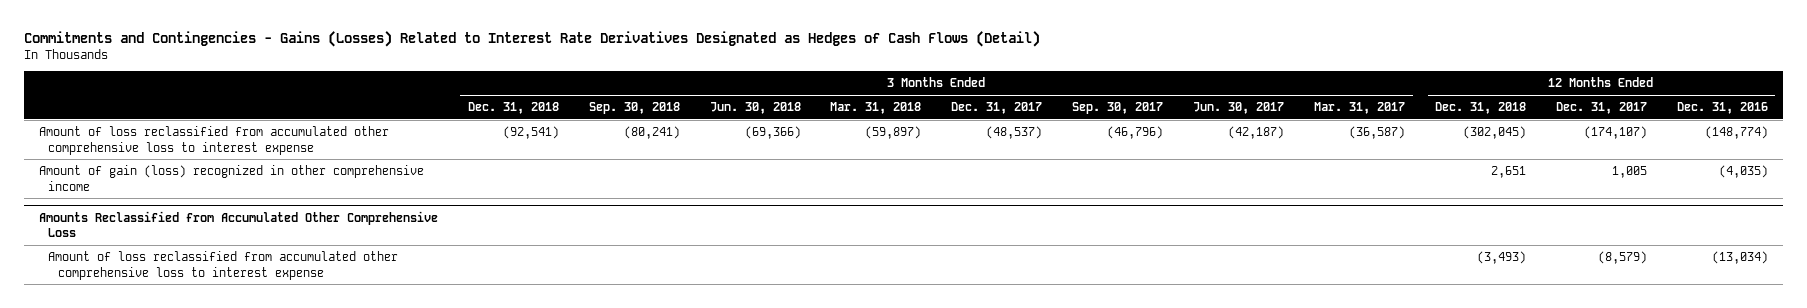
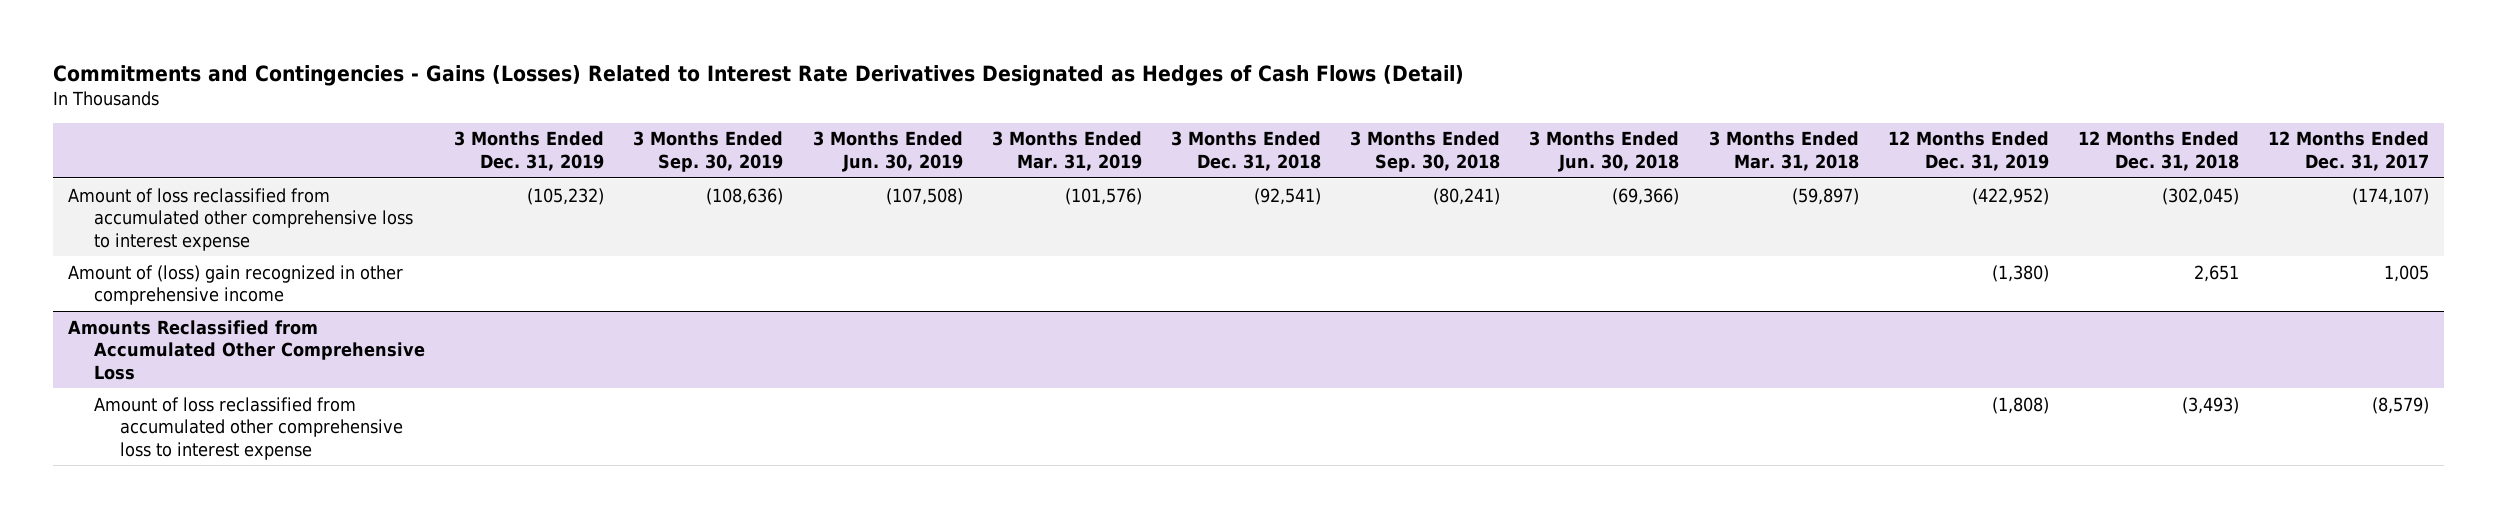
[951,102,1043,115] Dec. 31, 2017 -> none
[1072,102,1164,115] Sep. 30, 2017 -> none
[1193,102,1285,115] Jun. 30, 2017 -> none
[1314,102,1406,115] Mar. 31, 2017 -> none
[1676,102,1768,115] Dec. 31, 2016 -> none
none -> [454,131,605,171] 3 Months Ended Dec. 31, 2019
none -> [633,131,784,172] 3 Months Ended Sep. 30, 2019
none -> [812,131,963,172] 3 Months Ended Jun. 30, 2019
none -> [991,131,1142,171] 3 Months Ended Mar. 31, 2019
none -> [1887,131,2049,171] 12 Months Ended Dec. 31, 2019
[38,165,424,191] Amount of gain (loss) recognized in other comprehensive income -> [67,264,403,306] Amount of (loss) gain recognized in other comprehensive income

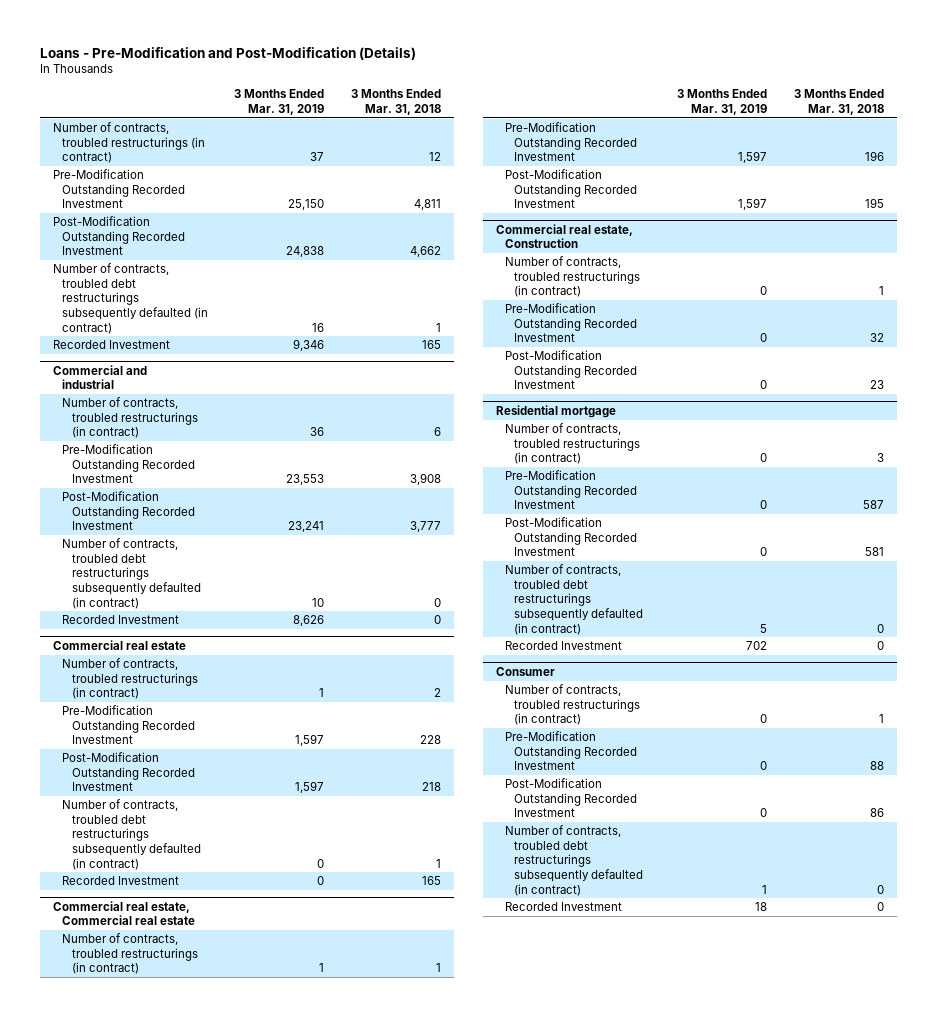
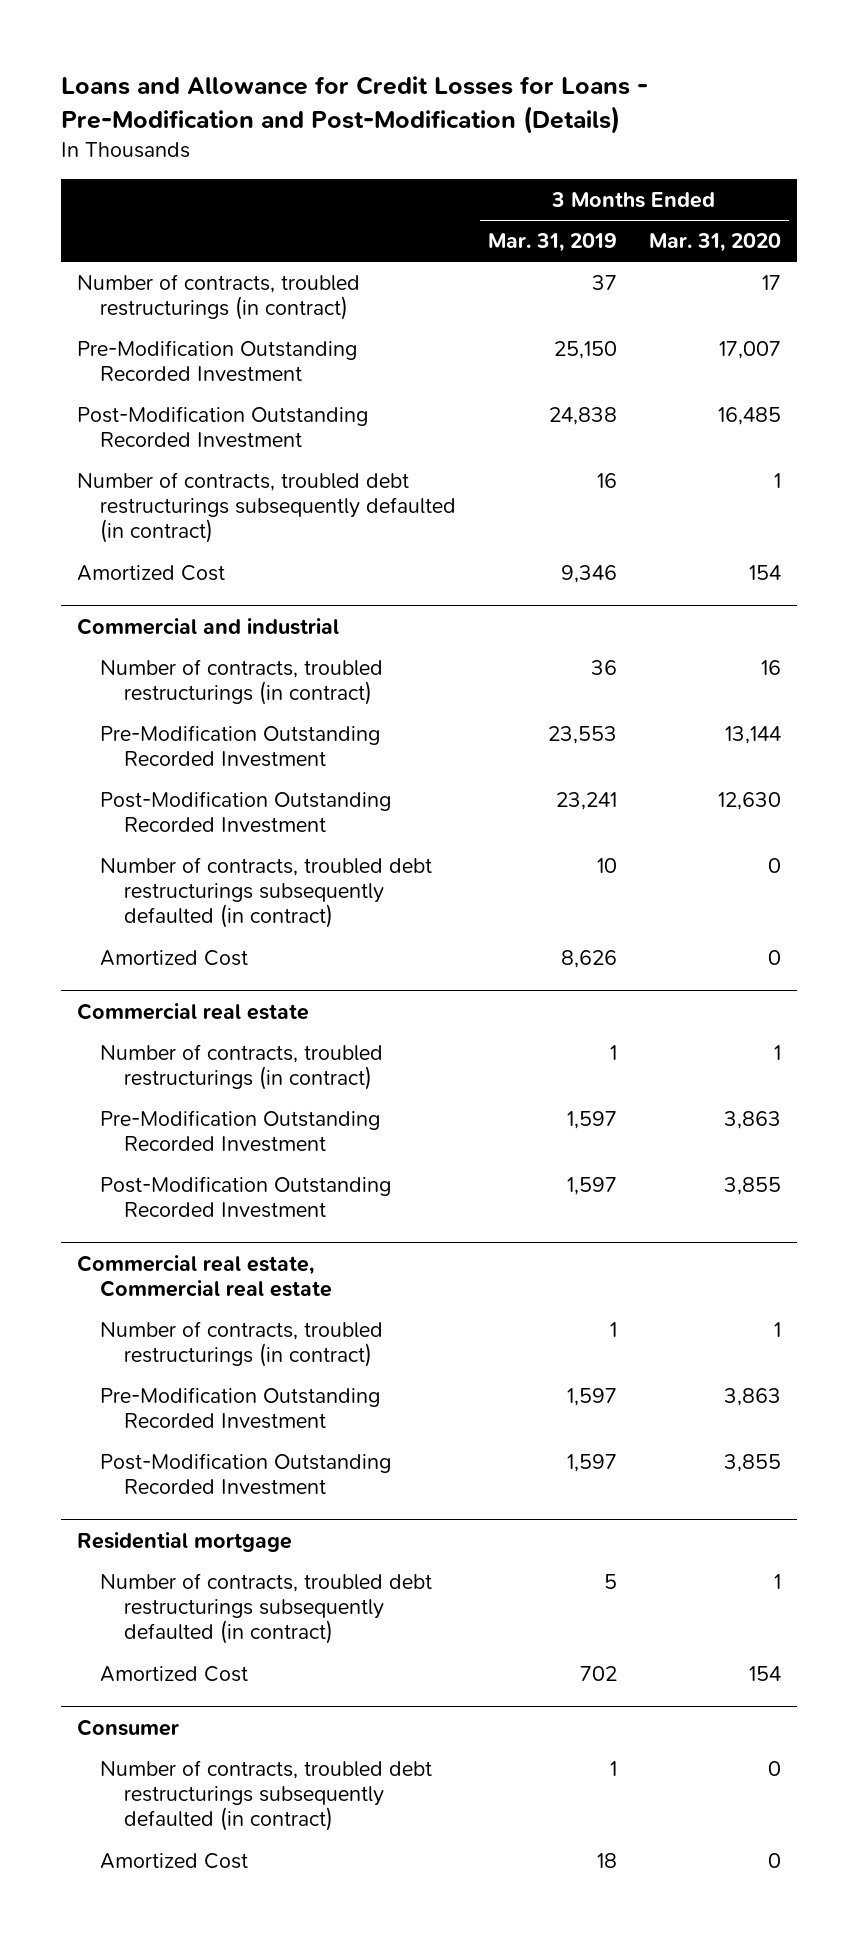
[39,46,416,60] Loans - Pre-Modification and Post-Modification (Details) -> [60,76,648,135] Loans and Allowance for Credit Losses for Loans - Pre-Modification and Post-Modification (Details)
[350,89,441,115] 3 Months Ended Mar. 31, 2018 -> none
none -> [648,233,781,253] Mar. 31, 2020
[52,340,170,350] Recorded Investment -> [76,564,225,581] Amortized Cost
[62,615,180,625] Recorded Investment -> [100,949,249,966] Amortized Cost
[62,799,201,870] Number of contracts, troubled debt restructurings subsequently defaulted (in contract) -> none
[62,876,180,886] Recorded Investment -> none
[495,223,633,249] Commercial real estate, Construction -> none
[505,256,641,298] Number of contracts, troubled restructurings (in contract) -> none
[505,303,638,343] Pre-Modification Outstanding Recorded Investment -> none
[505,350,638,390] Post-Modification Outstanding Recorded Investment -> none
[505,423,641,465] Number of contracts, troubled restructurings (in contract) -> none
[505,470,638,510] Pre-Modification Outstanding Recorded Investment -> none
[505,517,638,557] Post-Modification Outstanding Recorded Investment -> none
[505,641,623,651] Recorded Investment -> [100,1665,249,1682] Amortized Cost
[505,684,641,726] Number of contracts, troubled restructurings (in contract) -> none
[505,731,638,771] Pre-Modification Outstanding Recorded Investment -> none
[505,778,638,818] Post-Modification Outstanding Recorded Investment -> none
[505,902,623,912] Recorded Investment -> [100,1852,249,1869] Amortized Cost

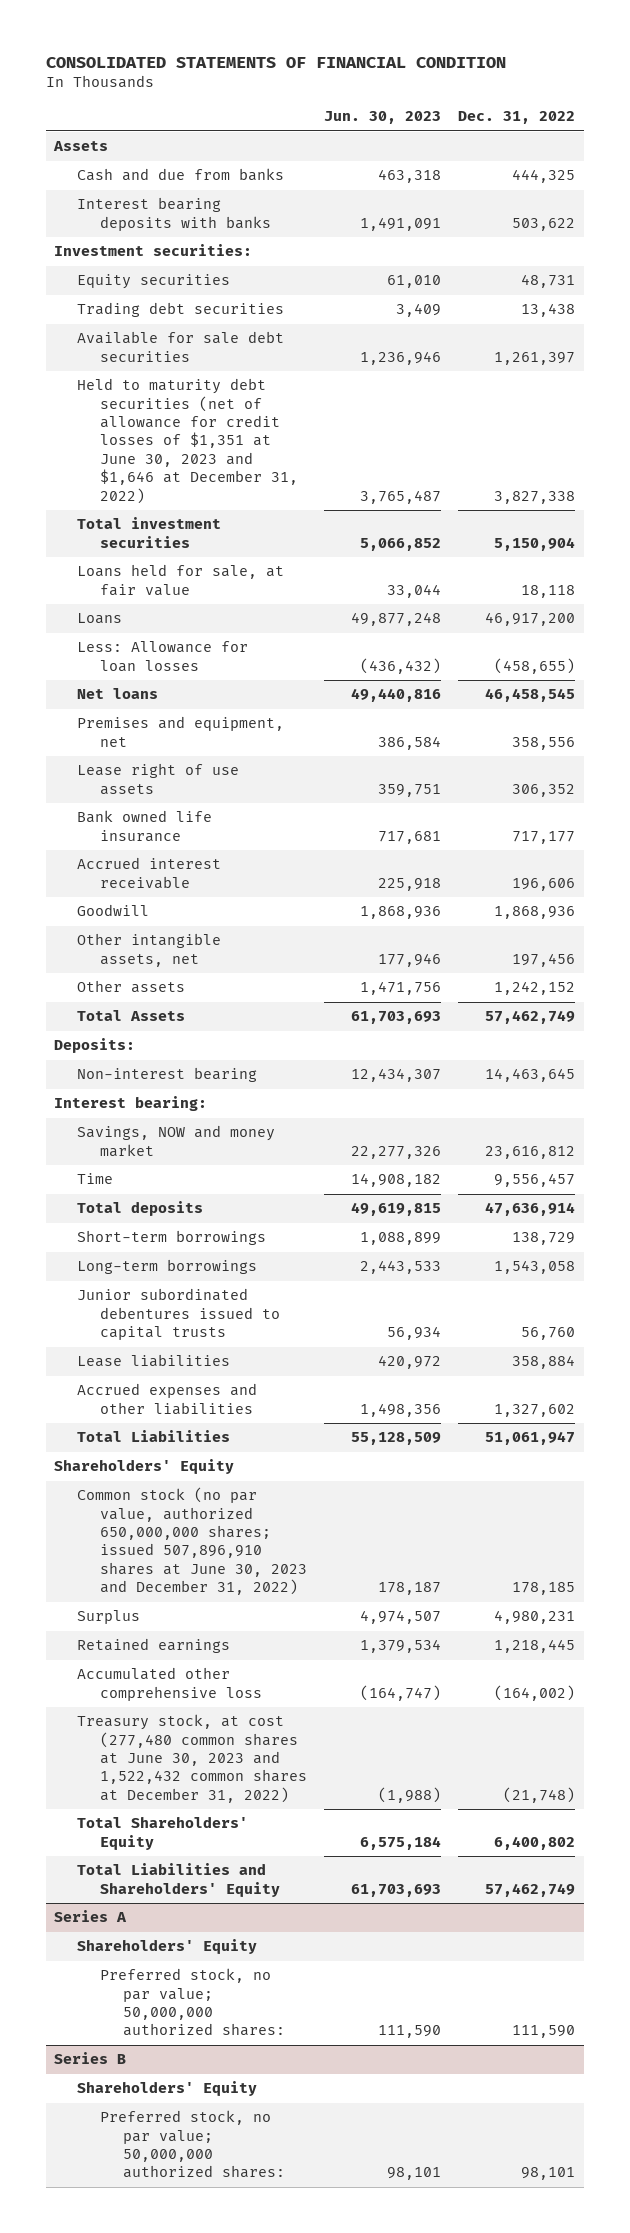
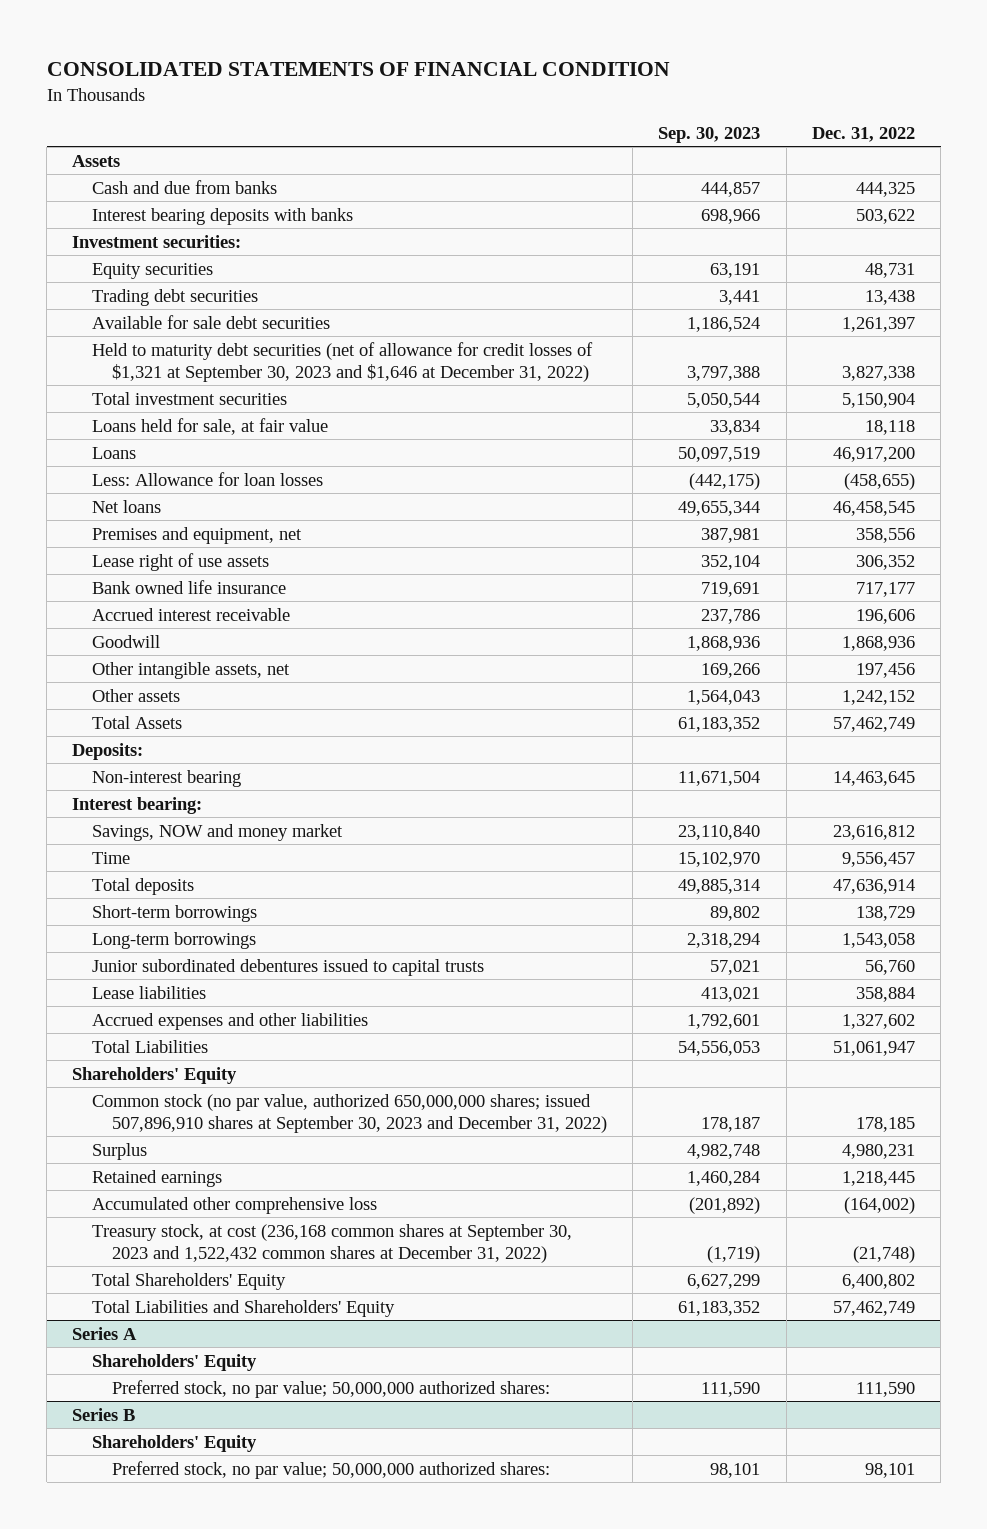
[324,111,442,125] Jun. 30, 2023 -> none
none -> [658,127,761,144] Sep. 30, 2023
[77,378,299,504] Held to maturity debt securities (net of allowance for credit losses of $1,351 at June 30, 2023 and $1,646 at December 31, 2022) -> [92,341,594,382] Held to maturity debt securities (net of allowance for credit losses of $1,321 at September 30, 2023 and $1,646 at December 31, 2022)
[77,1487,308,1596] Common stock (no par value, authorized 650,000,000 shares; issued 507,896,910 shares at June 30, 2023 and December 31, 2022) -> [92,1093,607,1133] Common stock (no par value, authorized 650,000,000 shares; issued 507,896,910 shares at September 30, 2023 and December 31, 2022)
[77,1714,308,1803] Treasury stock, at cost (277,480 common shares at June 30, 2023 and 1,522,432 common shares at December 31, 2022) -> [92,1223,573,1263] Treasury stock, at cost (236,168 common shares at September 30, 2023 and 1,522,432 common shares at December 31, 2022)

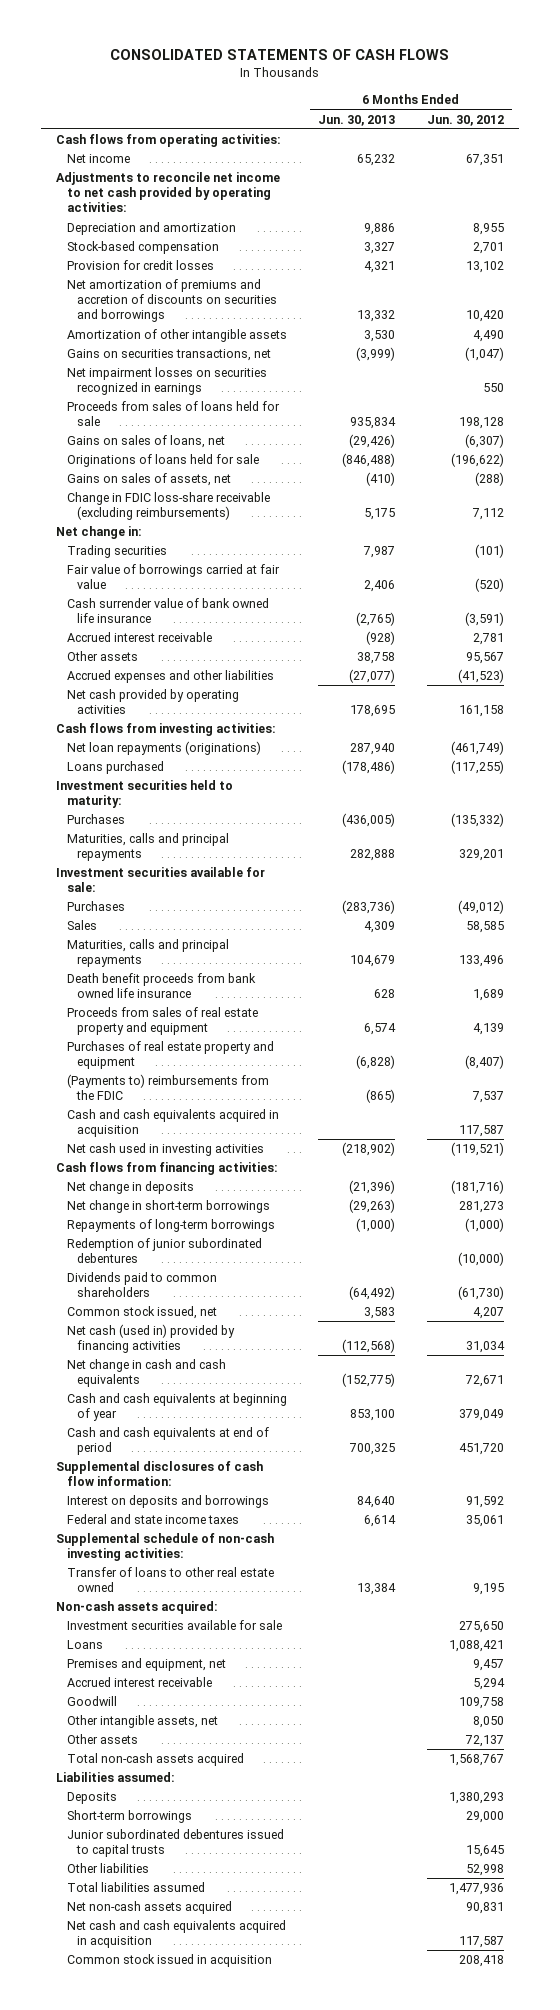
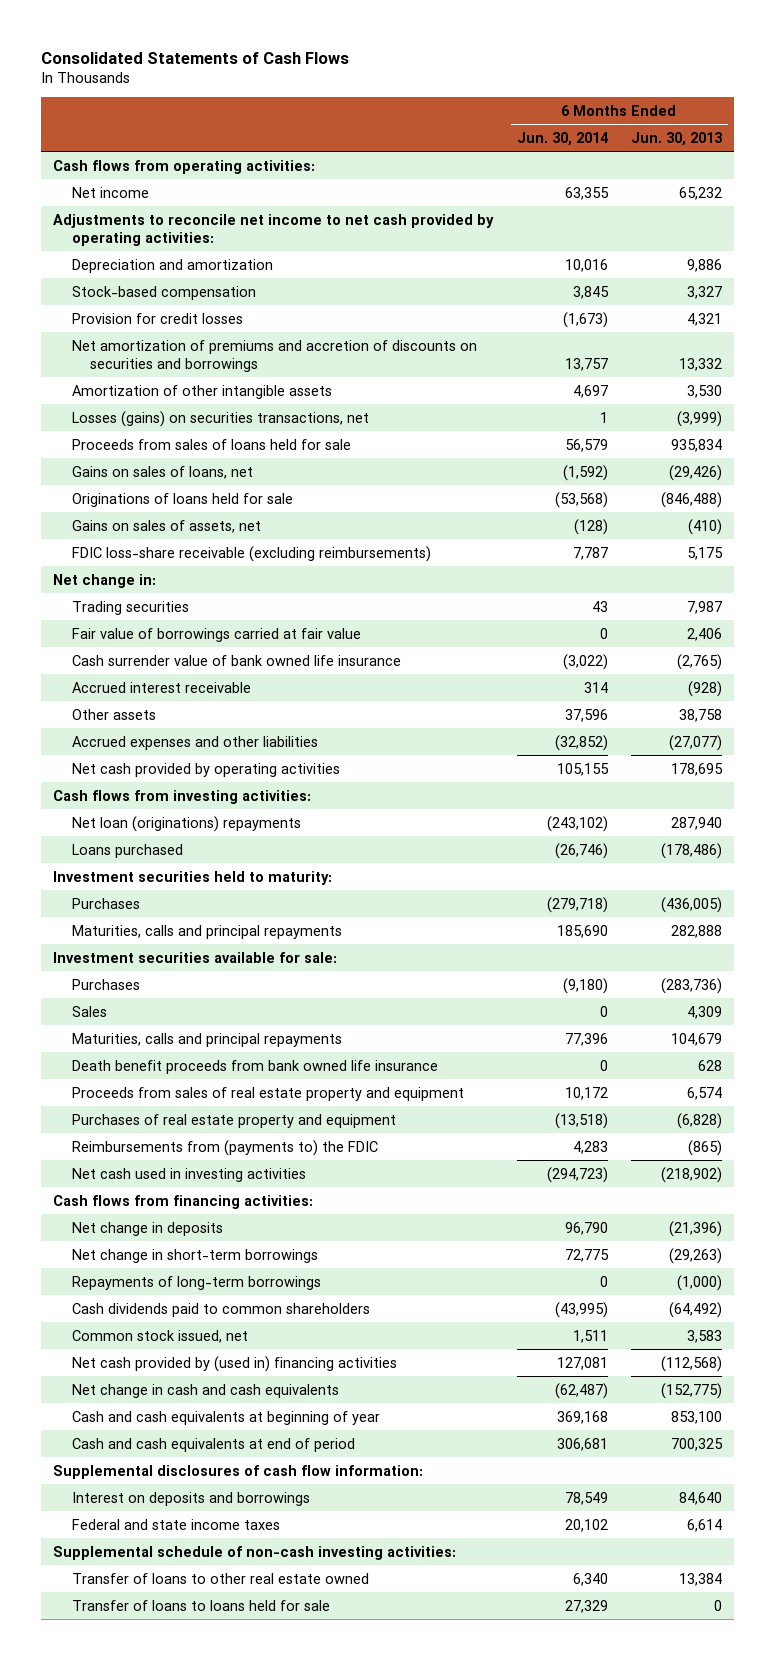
[110,49,450,61] CONSOLIDATED STATEMENTS OF CASH FLOWS -> [41,51,350,64] Consolidated Statements of Cash Flows
[426,114,504,126] Jun. 30, 2012 -> none
none -> [516,132,608,147] Jun. 30, 2014
[66,367,267,396] Net impairment losses on securities recognized in earnings -> none
[66,349,271,362] Gains on securities transactions, net -> [71,410,369,427] Losses (gains) on securities transactions, net
[66,492,270,521] Change in FDIC loss-share receivable (excluding reimbursements) -> [71,545,431,562] FDIC loss-share receivable (excluding reimbursements)
[66,741,261,756] Net loan repayments (originations) -> [71,815,301,832] Net loan (originations) repayments
[66,1109,279,1138] Cash and cash equivalents acquired in acquisition -> none
[66,1074,269,1101] (Payments to) reimbursements from the FDIC -> [71,1139,378,1156] Reimbursements from (payments to) the FDIC
[66,1238,262,1264] Redemption of junior subordinated debentures -> none
[66,1272,217,1298] Dividends paid to common shareholders -> [71,1302,370,1317] Cash dividends paid to common shareholders
[66,1324,235,1354] Net cash (used in) provided by financing activities -> [71,1355,397,1372] Net cash provided by (used in) financing activities
[56,1601,219,1615] Non-cash assets acquired: -> none
[66,1620,282,1631] Investment securities available for sale -> none
[66,1640,103,1650] Loans -> none
[66,1658,226,1672] Premises and equipment, net -> none
[66,1677,212,1688] Accrued interest receivable -> none
[66,1696,117,1707] Goodwill -> none
[66,1715,218,1729] Other intangible assets, net -> none
[66,1734,138,1745] Other assets -> none
[66,1753,244,1767] Total non-cash assets acquired -> none
[56,1772,176,1783] Liabilities assumed: -> none
[66,1792,117,1805] Deposits -> none
[66,1810,192,1824] Short-term borrowings -> none
[66,1829,284,1858] Junior subordinated debentures issued to capital trusts -> none
[66,1863,149,1874] Other liabilities -> none
[66,1882,205,1893] Total liabilities assumed -> none
[66,1901,232,1915] Net non-cash assets acquired -> none
[66,1920,286,1949] Net cash and cash equivalents acquired in acquisition -> none
[66,1954,272,1968] Common stock issued in acquisition -> none
none -> [71,1599,330,1611] Transfer of loans to loans held for sale

